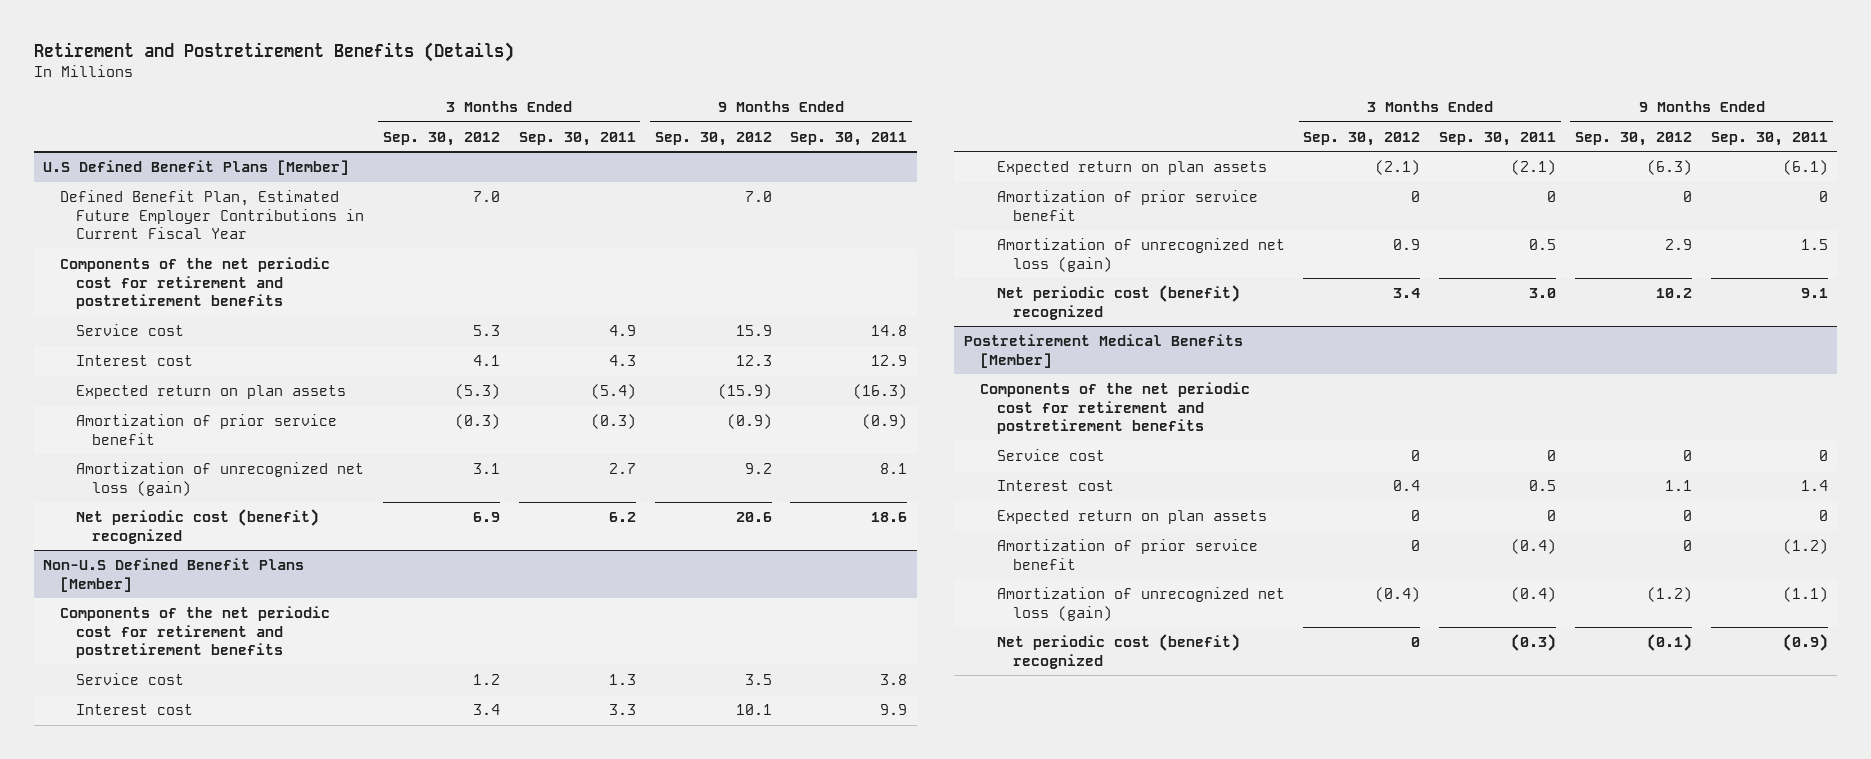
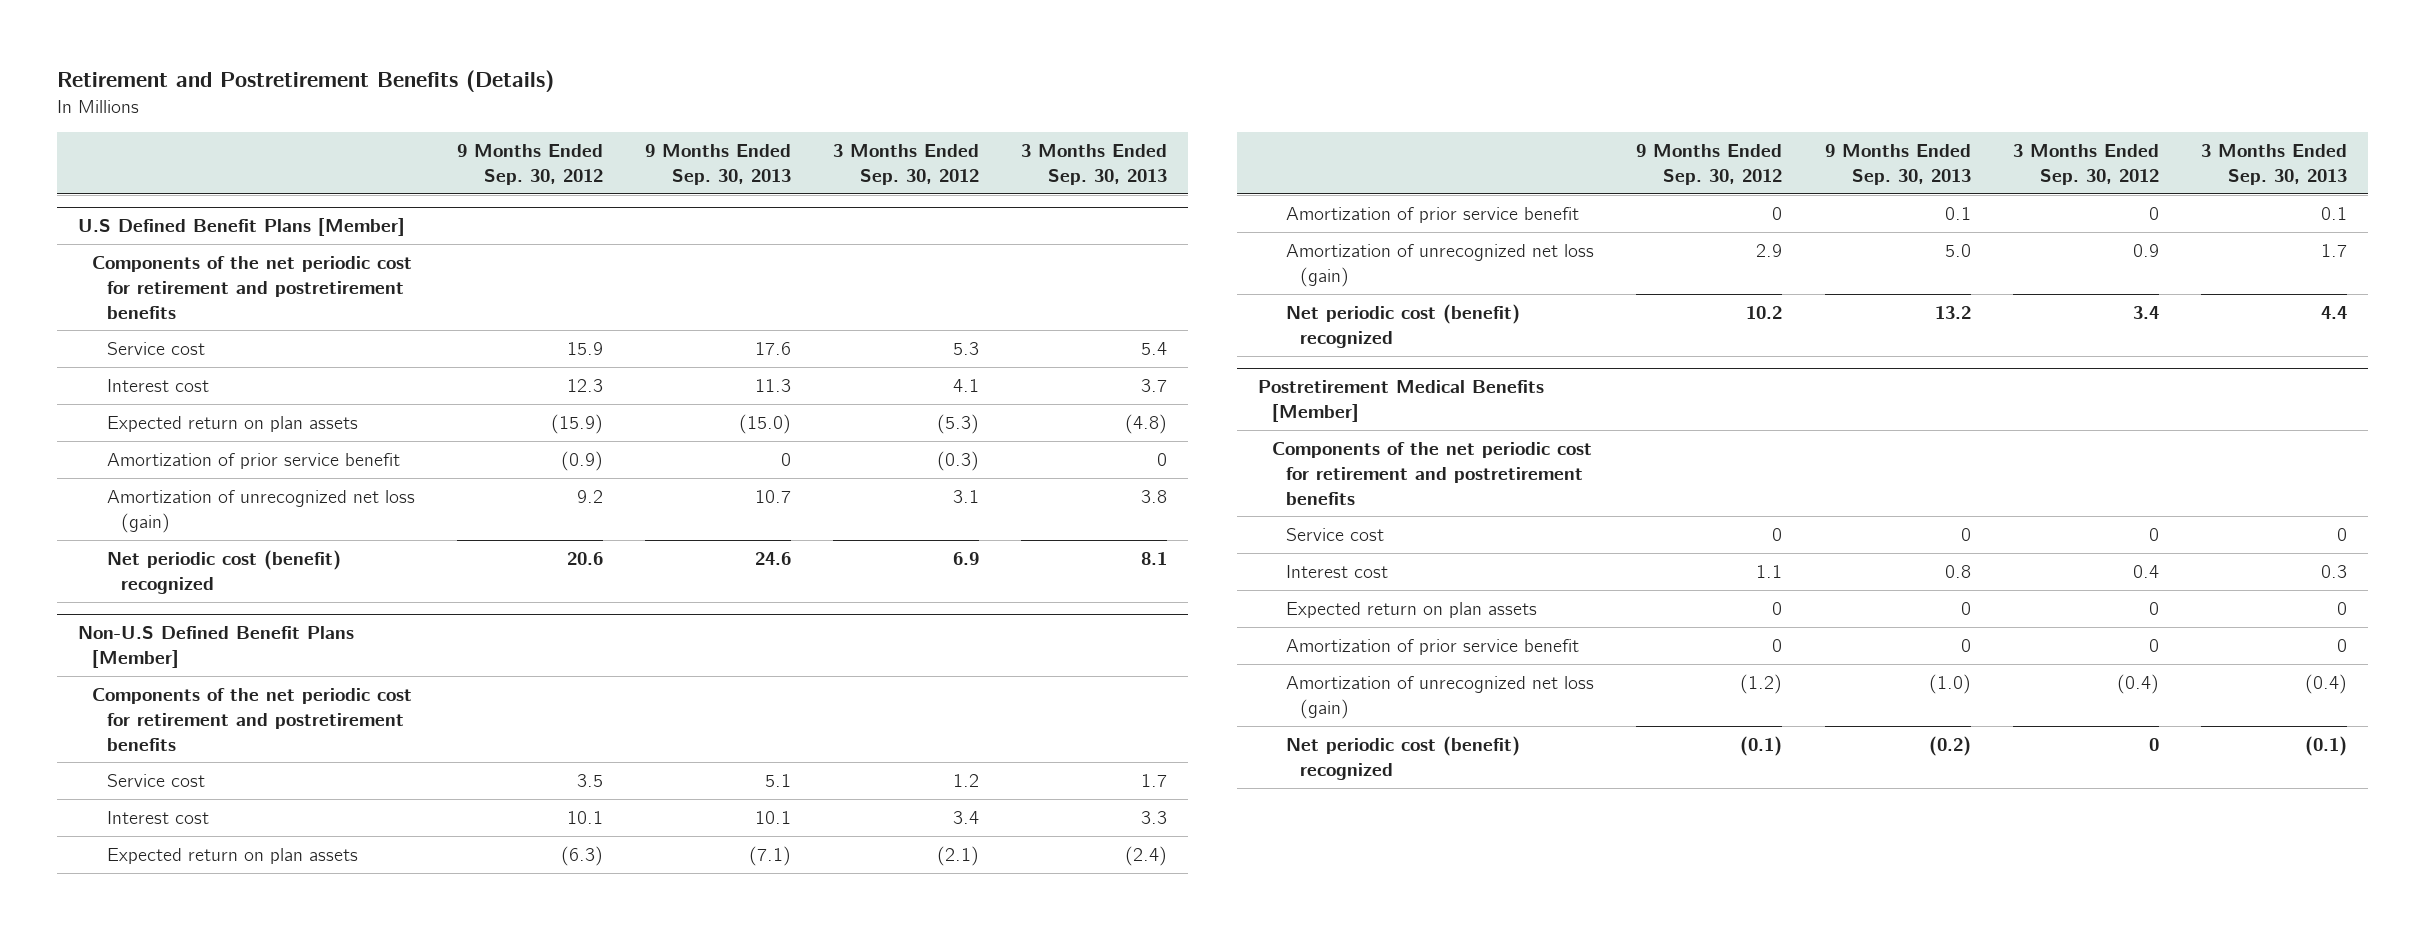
[518,131,636,146] Sep. 30, 2011 -> none
[790,131,908,146] Sep. 30, 2011 -> none
none -> [644,144,791,185] 9 Months Ended Sep. 30, 2013
none -> [1021,144,1168,185] 3 Months Ended Sep. 30, 2013
[59,190,365,239] Defined Benefit Plan, Estimated Future Employer Contributions in Current Fiscal Year -> none

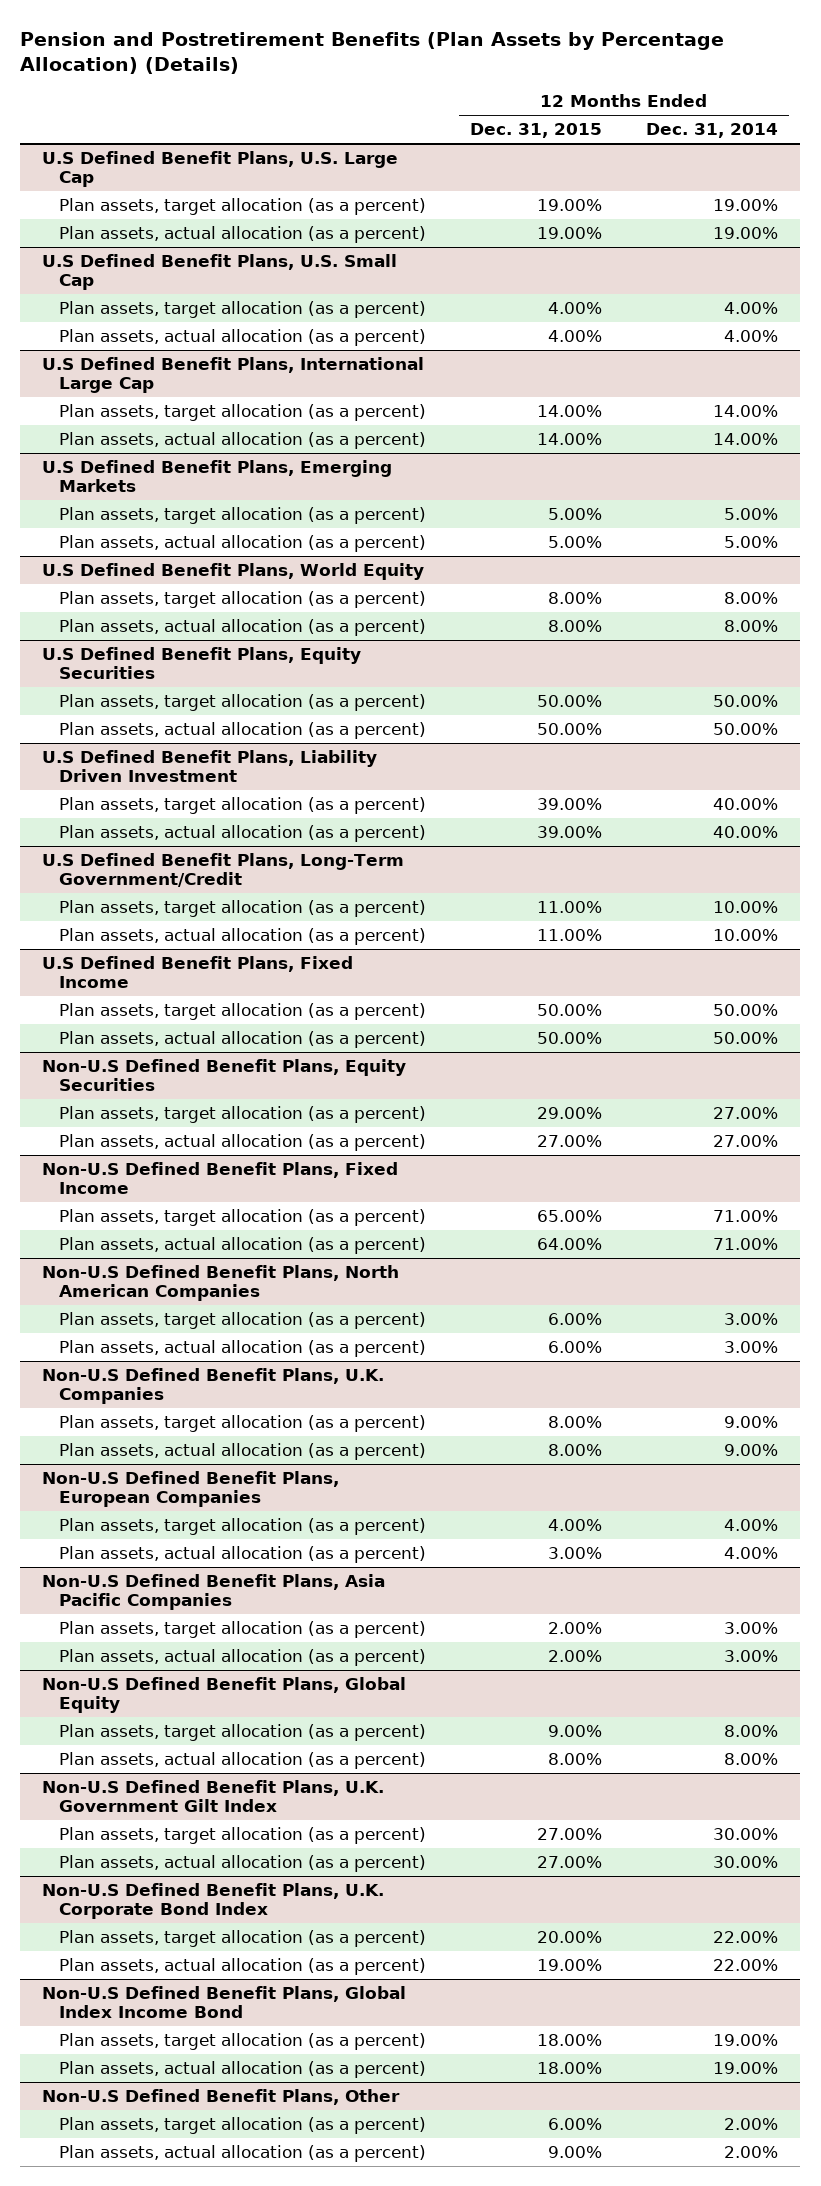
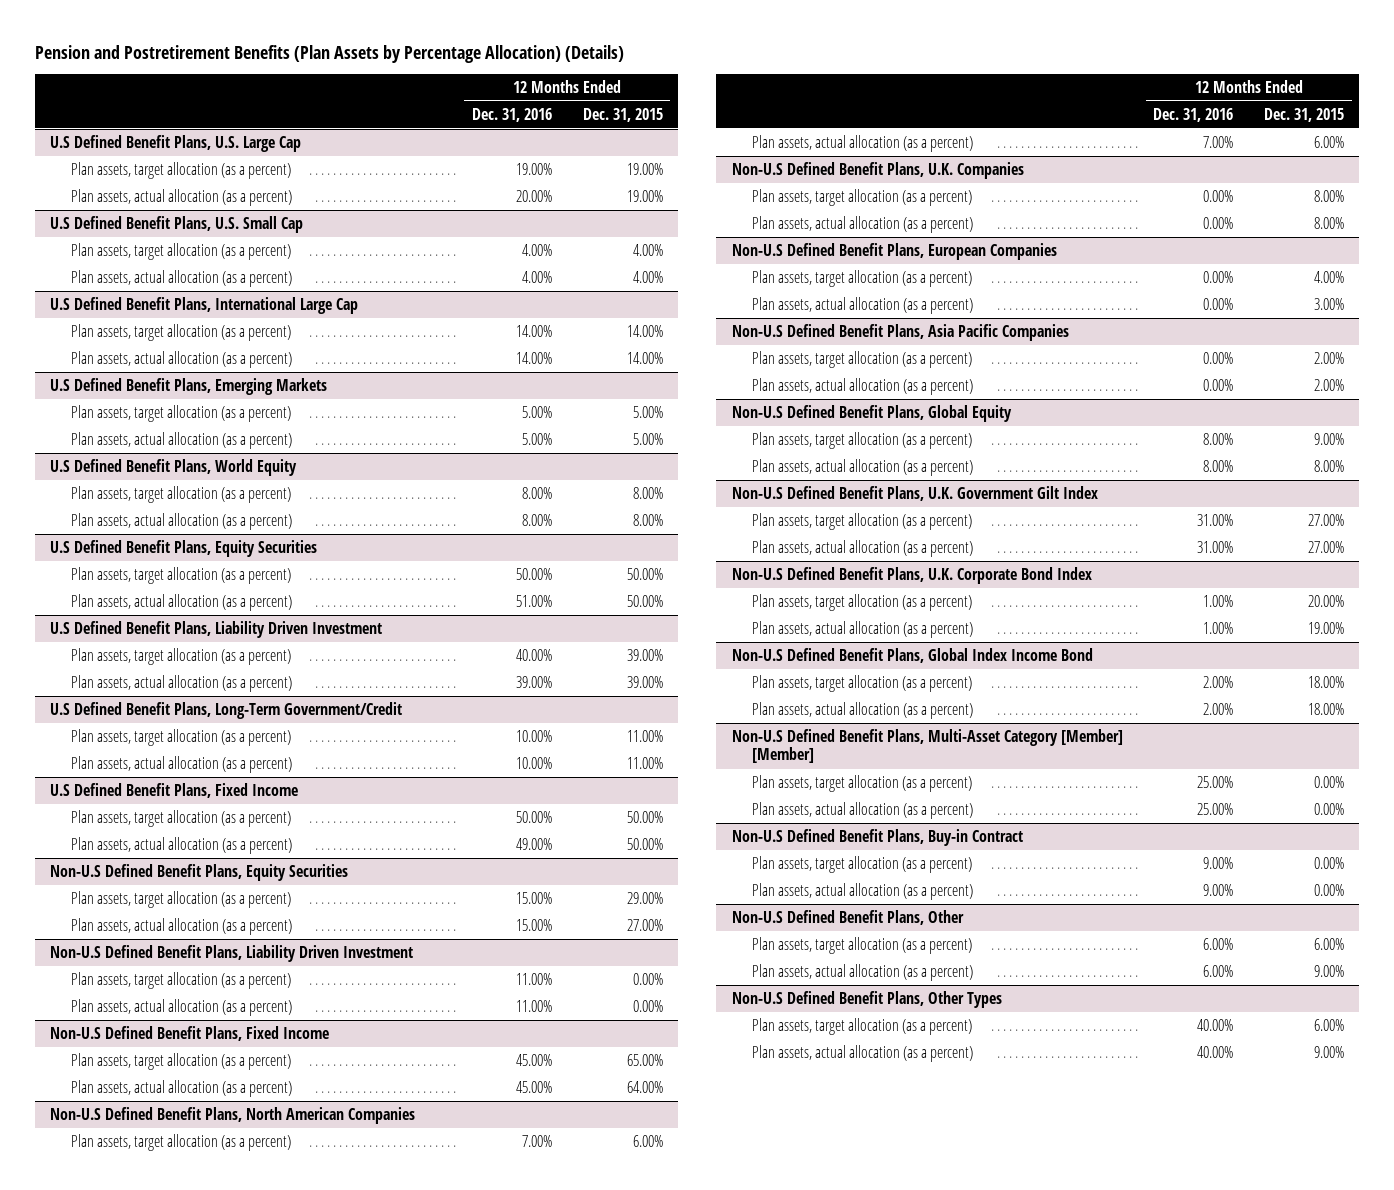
[646,123,779,139] Dec. 31, 2014 -> none
none -> [471,107,552,122] Dec. 31, 2016
none -> [50,944,414,962] Non-U.S Defined Benefit Plans, Liability Driven Investment
none -> [70,971,291,989] Plan assets, target allocation (as a percent)
none -> [70,998,292,1016] Plan assets, actual allocation (as a percent)
none -> [731,728,1123,764] Non-U.S Defined Benefit Plans, Multi-Asset Category [Member] [Member]
none -> [752,774,973,792] Plan assets, target allocation (as a percent)
none -> [752,801,974,819] Plan assets, actual allocation (as a percent)
none -> [731,828,1023,846] Non-U.S Defined Benefit Plans, Buy-in Contract
none -> [752,855,973,873] Plan assets, target allocation (as a percent)
none -> [752,882,974,900] Plan assets, actual allocation (as a percent)
none -> [731,990,1002,1008] Non-U.S Defined Benefit Plans, Other Types
none -> [752,1017,973,1035] Plan assets, target allocation (as a percent)
none -> [752,1044,974,1062] Plan assets, actual allocation (as a percent)

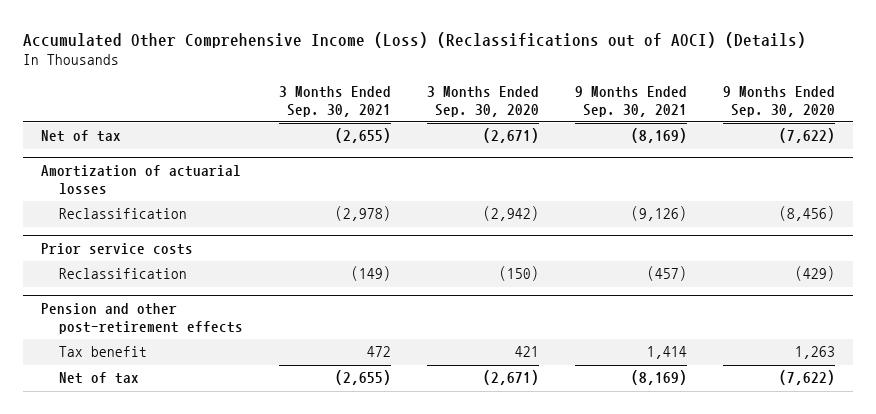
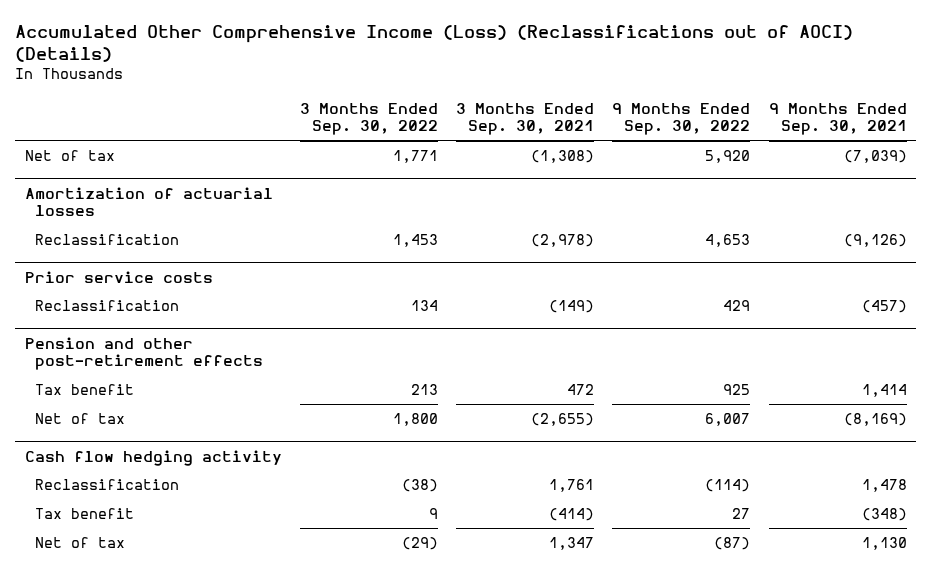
[427,86,540,117] 3 Months Ended Sep. 30, 2020 -> none
[723,86,836,117] 9 Months Ended Sep. 30, 2020 -> none
none -> [299,102,438,136] 3 Months Ended Sep. 30, 2022
none -> [612,102,751,136] 9 Months Ended Sep. 30, 2022
[334,128,391,144] (2,655) -> [531,149,595,163] (1,308)
[631,128,688,144] (8,169) -> [843,149,907,163] (7,039)
none -> [24,449,282,466] Cash flow hedging activity
none -> [34,478,179,490] Reclassification
none -> [34,507,134,519] Tax benefit
none -> [34,536,125,548] Net of tax

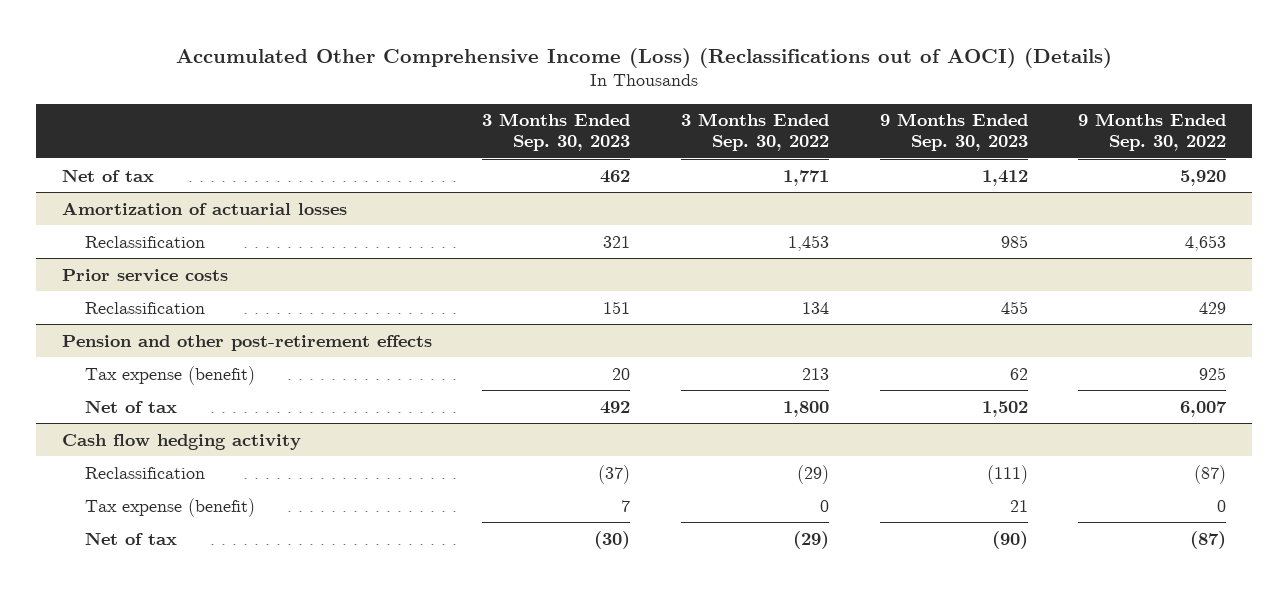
[456,102,595,136] 3 Months Ended Sep. 30, 2021 -> none
[768,102,907,136] 9 Months Ended Sep. 30, 2021 -> none
none -> [482,113,631,152] 3 Months Ended Sep. 30, 2023
none -> [879,113,1028,152] 9 Months Ended Sep. 30, 2023
[34,383,134,395] Tax benefit -> [84,365,255,385] Tax expense (benefit)
[401,478,438,492] (38) -> [797,464,830,484] (29)
[705,478,751,492] (114) -> [1194,464,1227,484] (87)
[34,507,134,519] Tax benefit -> [84,497,255,517] Tax expense (benefit)
[428,507,438,519] 9 -> [820,499,830,512] 0
[732,507,751,519] 27 -> [1217,499,1227,512] 0

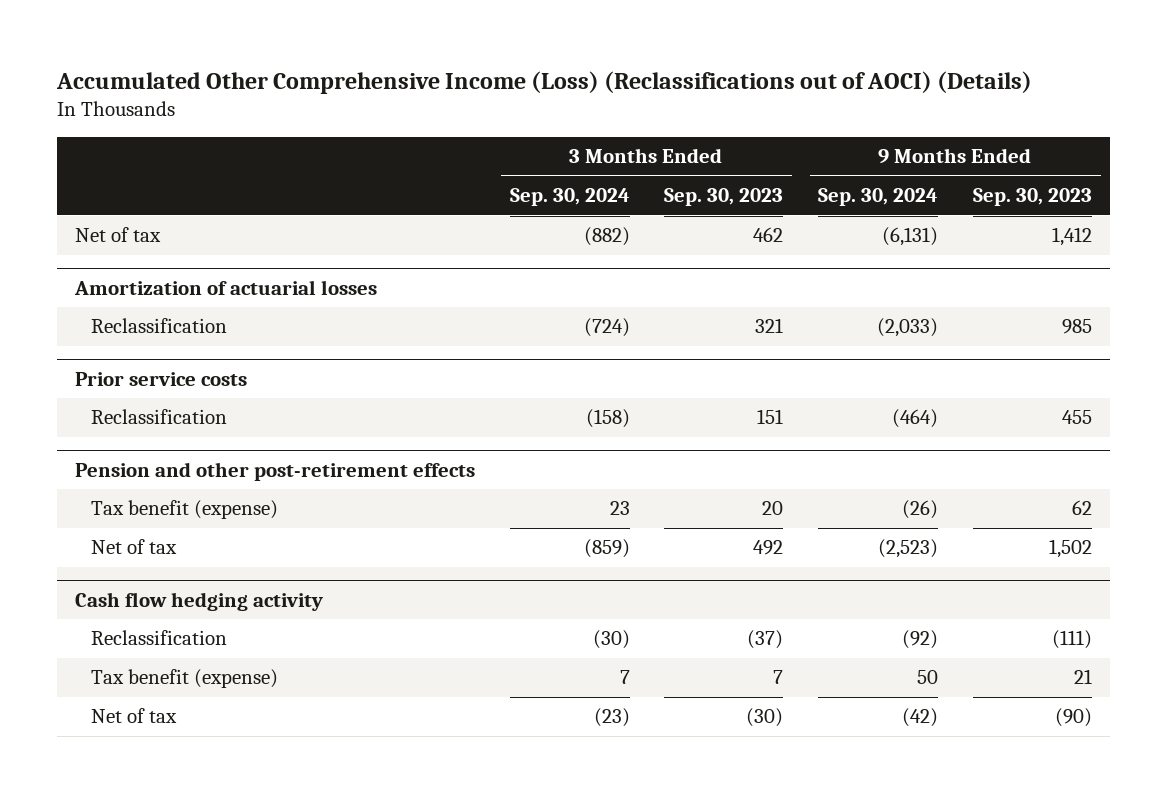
[681,113,830,152] 3 Months Ended Sep. 30, 2022 -> none
[1078,113,1227,152] 9 Months Ended Sep. 30, 2022 -> none
none -> [509,188,630,207] Sep. 30, 2024
none -> [818,188,939,207] Sep. 30, 2024
[84,365,255,385] Tax expense (benefit) -> [90,500,278,520] Tax benefit (expense)
[84,497,255,517] Tax expense (benefit) -> [90,669,278,689] Tax benefit (expense)

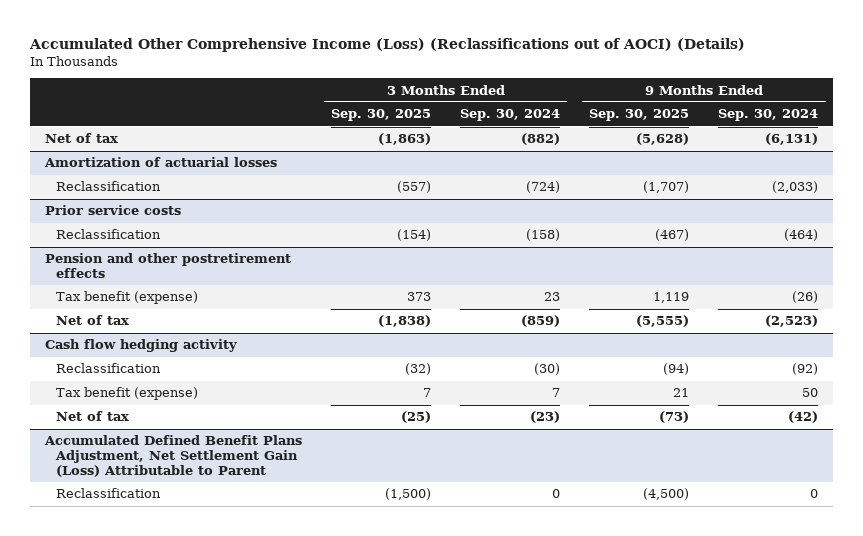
[664,188,784,207] Sep. 30, 2023 -> none
[973,188,1093,207] Sep. 30, 2023 -> none
none -> [331,109,432,122] Sep. 30, 2025
none -> [589,109,690,122] Sep. 30, 2025
[74,461,475,481] Pension and other post-retirement effects -> [44,253,291,278] Pension and other postretirement effects
none -> [43,435,302,477] Accumulated Defined Benefit Plans Adjustment, Net Settlement Gain (Loss) Attributable to Parent
none -> [56,488,162,499] Reclassification

